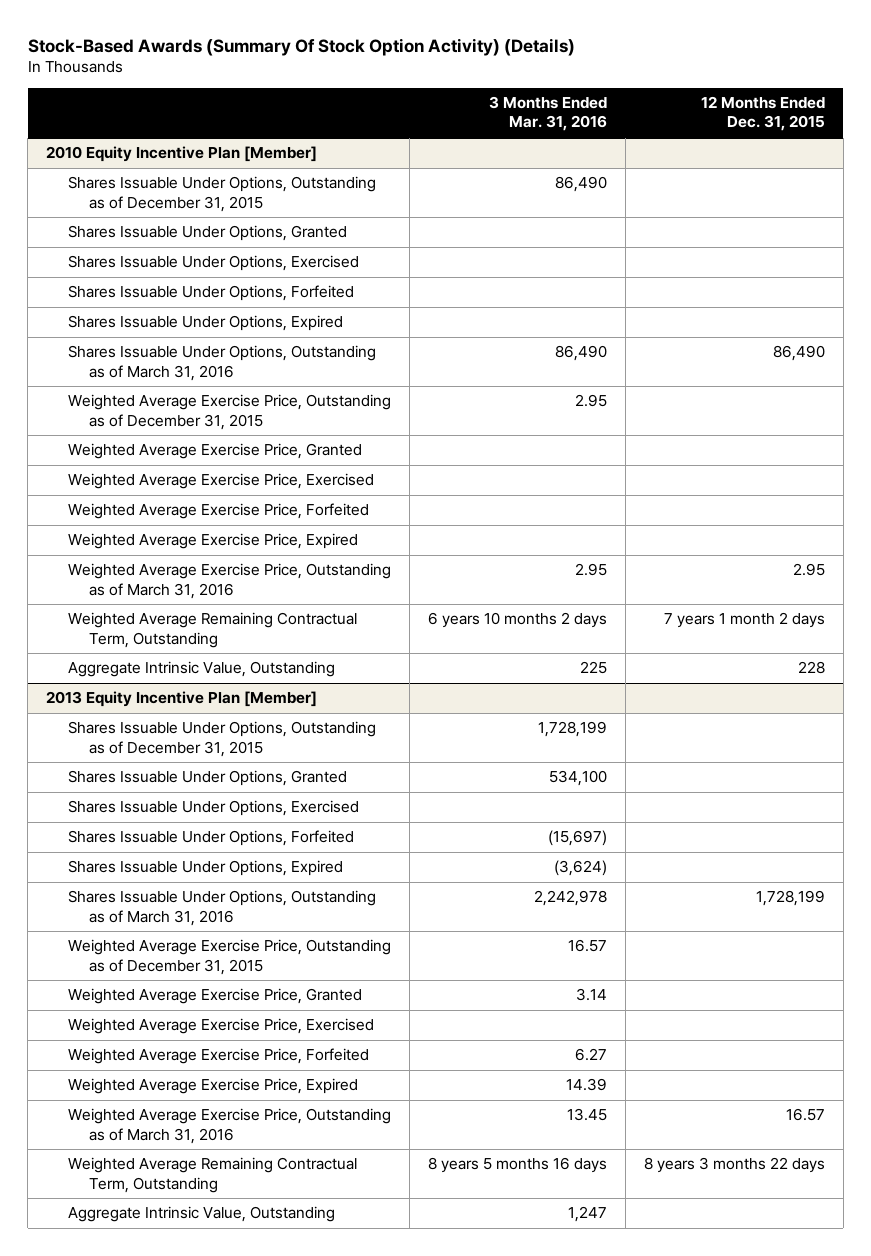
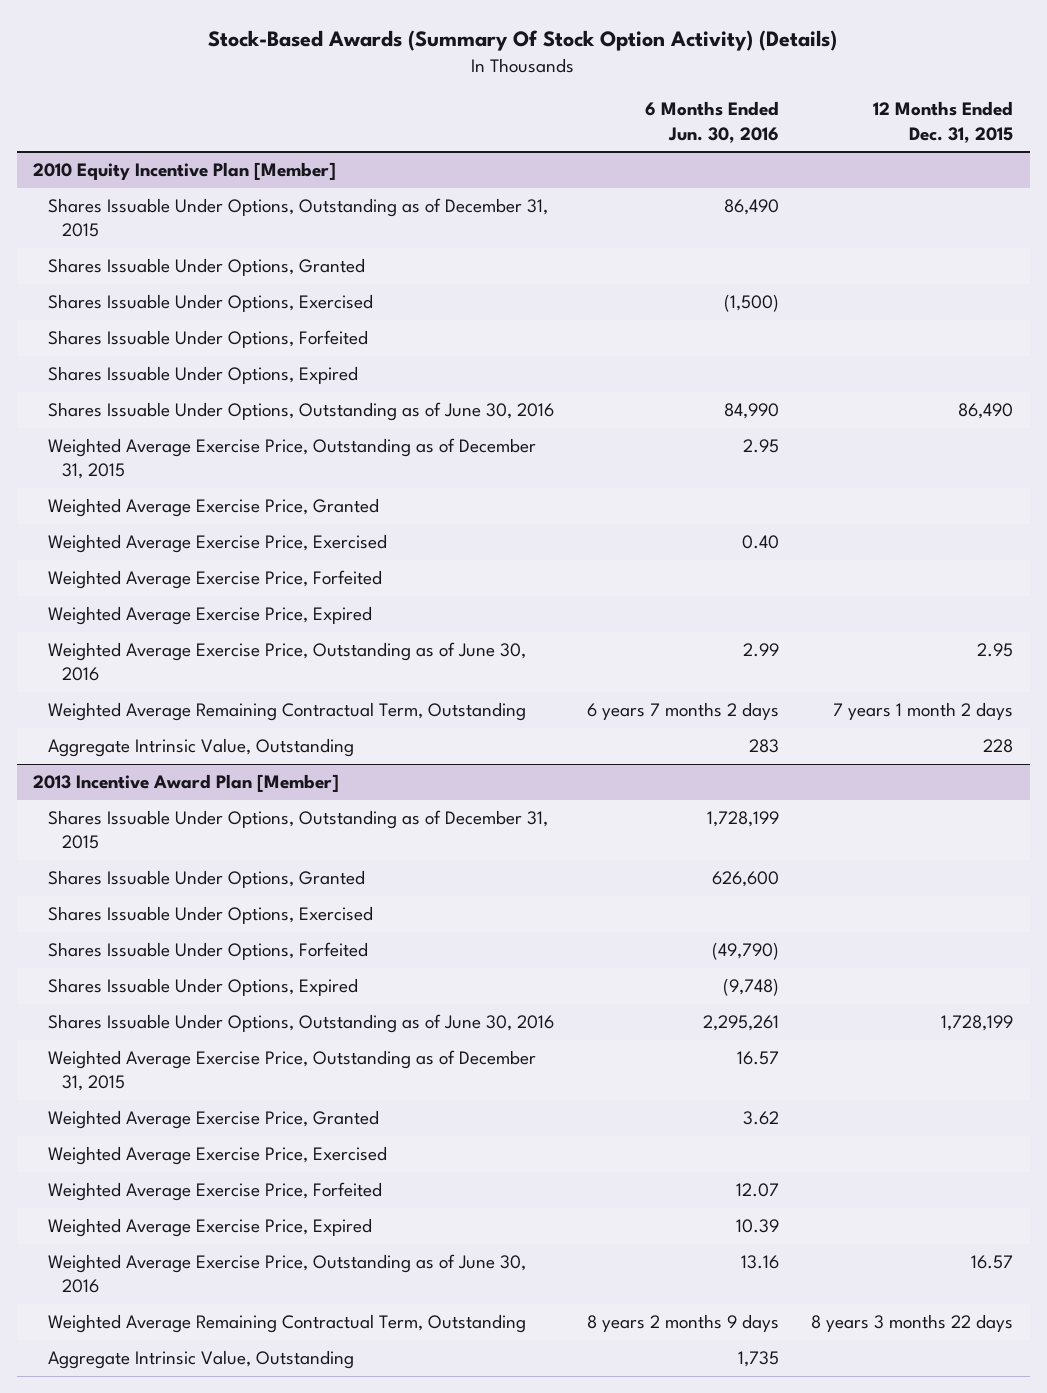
[488,96,607,132] 3 Months Ended Mar. 31, 2016 -> none
none -> [644,101,779,143] 6 Months Ended Jun. 30, 2016
[67,345,376,381] Shares Issuable Under Options, Outstanding as of March 31, 2016 -> [47,402,554,422] Shares Issuable Under Options, Outstanding as of June 30, 2016
[67,563,391,599] Weighted Average Exercise Price, Outstanding as of March 31, 2016 -> [47,642,526,682] Weighted Average Exercise Price, Outstanding as of June 30, 2016
[46,691,318,708] 2013 Equity Incentive Plan [Member] -> [33,774,340,793] 2013 Incentive Award Plan [Member]
[67,890,376,926] Shares Issuable Under Options, Outstanding as of March 31, 2016 -> [47,1014,554,1034] Shares Issuable Under Options, Outstanding as of June 30, 2016
[67,1108,391,1144] Weighted Average Exercise Price, Outstanding as of March 31, 2016 -> [47,1254,526,1294] Weighted Average Exercise Price, Outstanding as of June 30, 2016

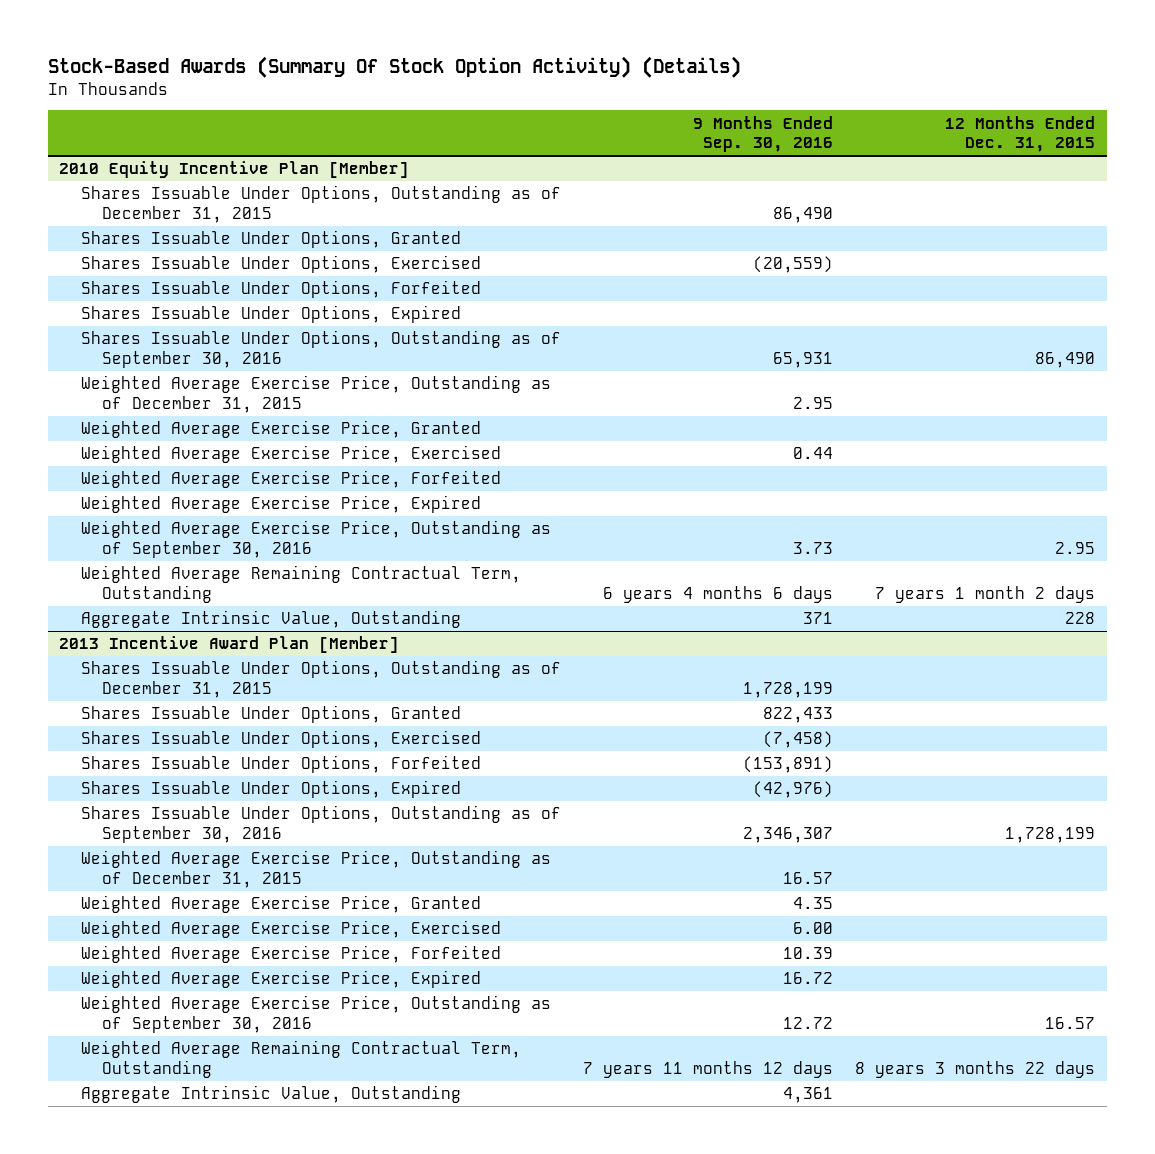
[644,101,779,143] 6 Months Ended Jun. 30, 2016 -> none
none -> [693,115,834,153] 9 Months Ended Sep. 30, 2016
[47,402,554,422] Shares Issuable Under Options, Outstanding as of June 30, 2016 -> [80,330,561,368] Shares Issuable Under Options, Outstanding as of September 30, 2016
[47,642,526,682] Weighted Average Exercise Price, Outstanding as of June 30, 2016 -> [80,520,551,558] Weighted Average Exercise Price, Outstanding as of September 30, 2016
[47,1014,554,1034] Shares Issuable Under Options, Outstanding as of June 30, 2016 -> [80,805,561,843] Shares Issuable Under Options, Outstanding as of September 30, 2016
[47,1254,526,1294] Weighted Average Exercise Price, Outstanding as of June 30, 2016 -> [80,995,551,1033] Weighted Average Exercise Price, Outstanding as of September 30, 2016

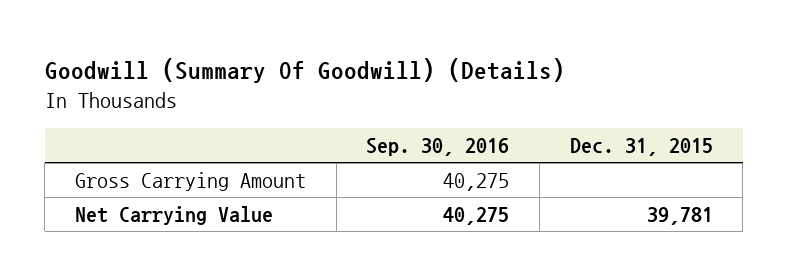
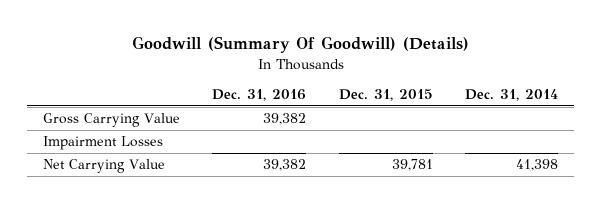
[366,137,510,156] Sep. 30, 2016 -> none
none -> [212,89,307,102] Dec. 31, 2016
none -> [464,89,558,102] Dec. 31, 2014
[75,171,307,191] Gross Carrying Amount -> [43,113,181,128] Gross Carrying Value
none -> [43,136,164,151] Impairment Losses

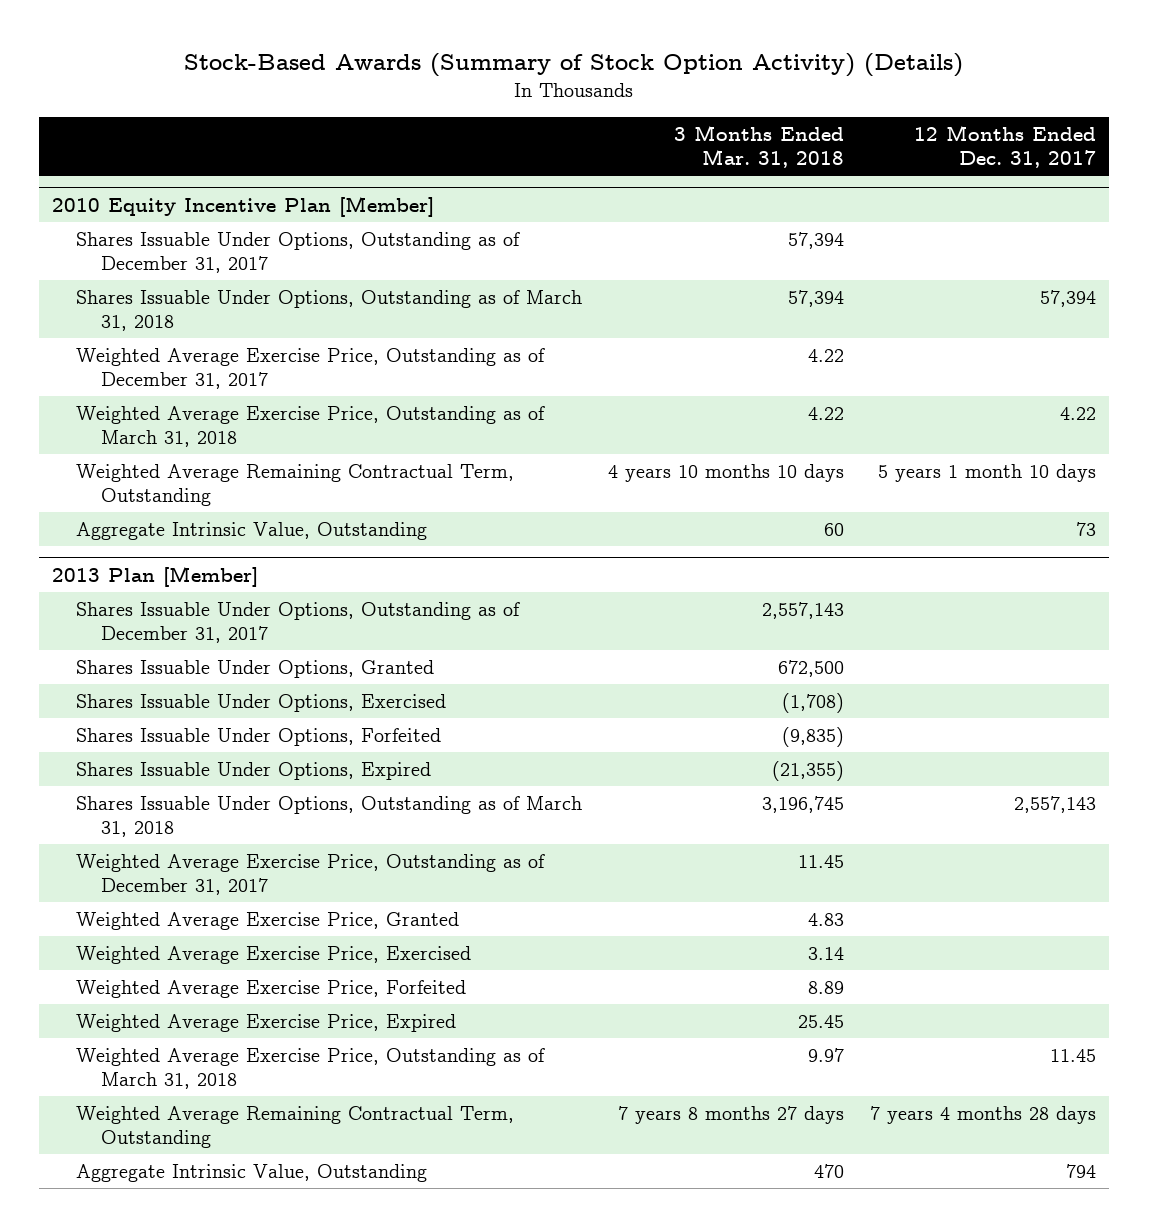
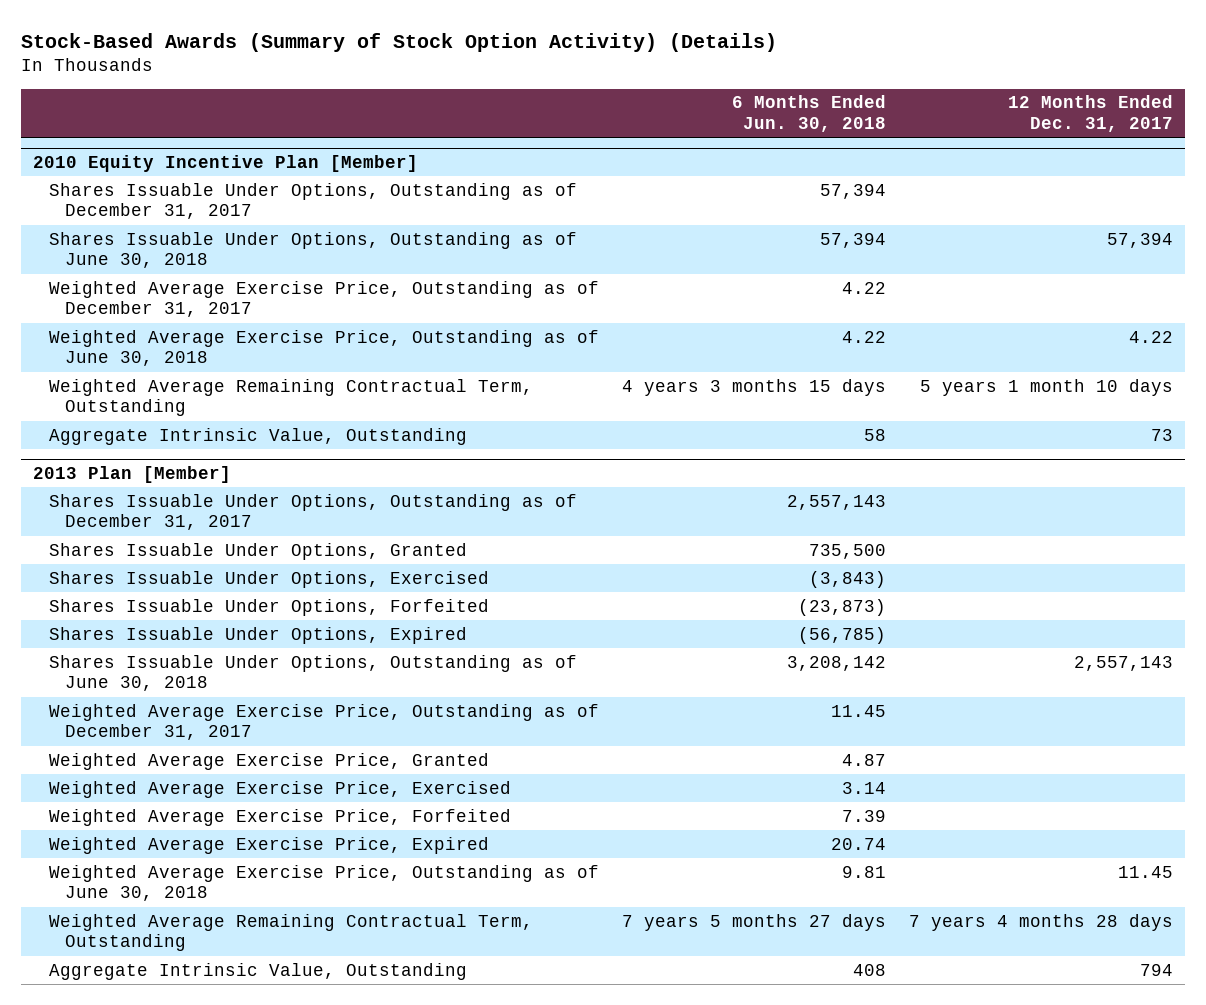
[674,125,845,168] 3 Months Ended Mar. 31, 2018 -> none
none -> [731,95,886,133] 6 Months Ended Jun. 30, 2018
[76,289,583,331] Shares Issuable Under Options, Outstanding as of March 31, 2018 -> [48,231,577,269] Shares Issuable Under Options, Outstanding as of June 30, 2018
[76,405,546,447] Weighted Average Exercise Price, Outstanding as of March 31, 2018 -> [48,329,599,367] Weighted Average Exercise Price, Outstanding as of June 30, 2018
[76,795,583,837] Shares Issuable Under Options, Outstanding as of March 31, 2018 -> [48,654,577,692] Shares Issuable Under Options, Outstanding as of June 30, 2018
[76,1047,546,1089] Weighted Average Exercise Price, Outstanding as of March 31, 2018 -> [48,864,599,902] Weighted Average Exercise Price, Outstanding as of June 30, 2018

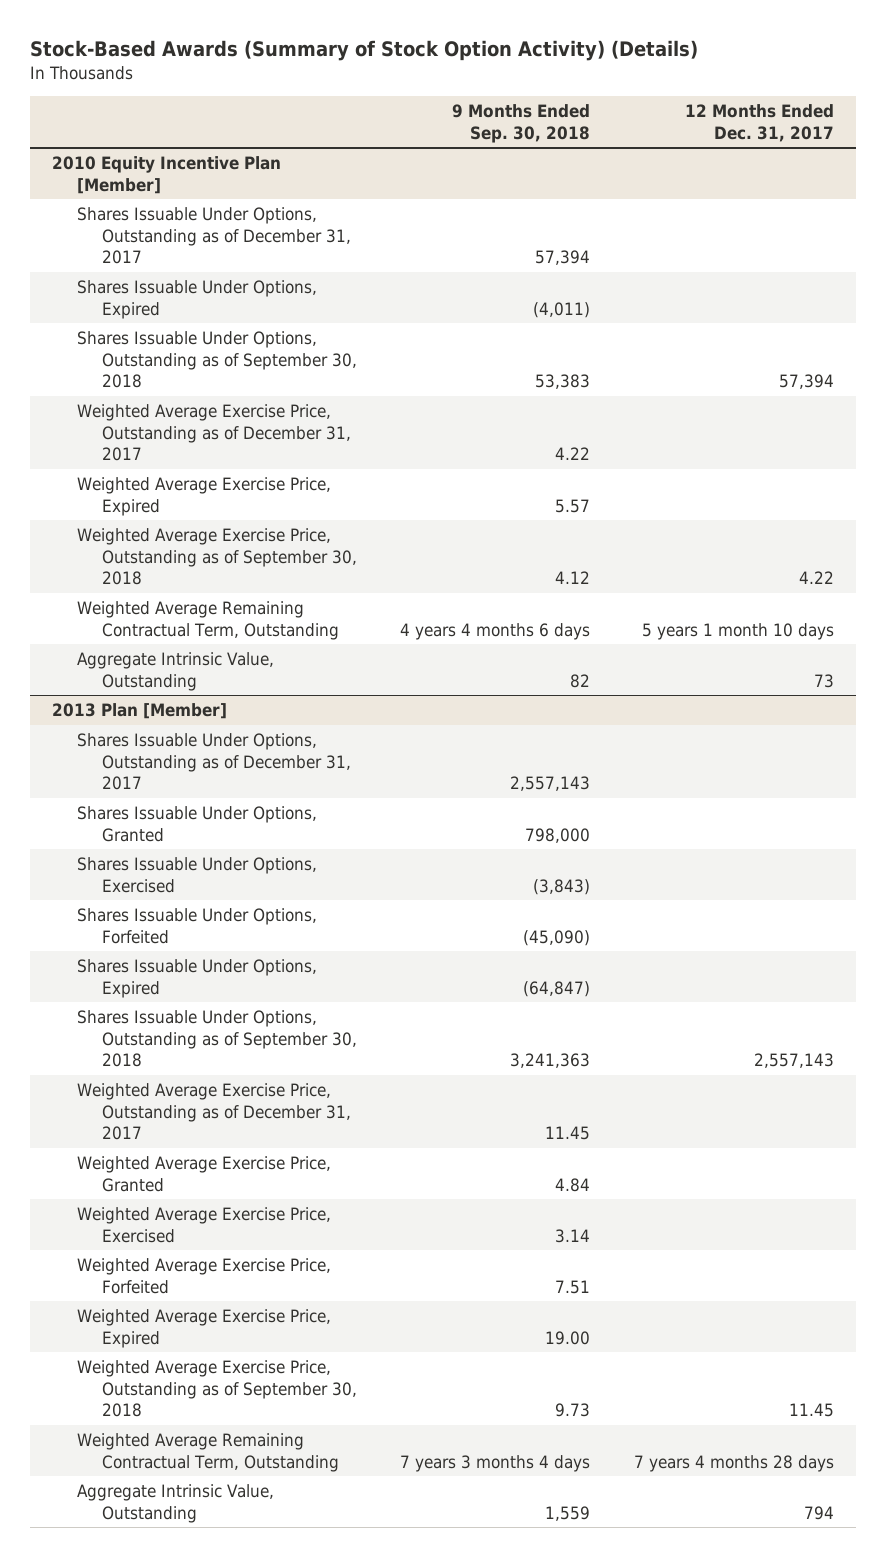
[731,95,886,133] 6 Months Ended Jun. 30, 2018 -> none
none -> [452,103,591,143] 9 Months Ended Sep. 30, 2018
none -> [76,280,317,319] Shares Issuable Under Options, Expired
[48,231,577,269] Shares Issuable Under Options, Outstanding as of June 30, 2018 -> [76,331,357,389] Shares Issuable Under Options, Outstanding as of September 30, 2018
none -> [76,477,331,516] Weighted Average Exercise Price, Expired
[48,329,599,367] Weighted Average Exercise Price, Outstanding as of June 30, 2018 -> [76,528,357,586] Weighted Average Exercise Price, Outstanding as of September 30, 2018
[48,654,577,692] Shares Issuable Under Options, Outstanding as of June 30, 2018 -> [76,1010,357,1068] Shares Issuable Under Options, Outstanding as of September 30, 2018
[48,864,599,902] Weighted Average Exercise Price, Outstanding as of June 30, 2018 -> [76,1360,357,1418] Weighted Average Exercise Price, Outstanding as of September 30, 2018

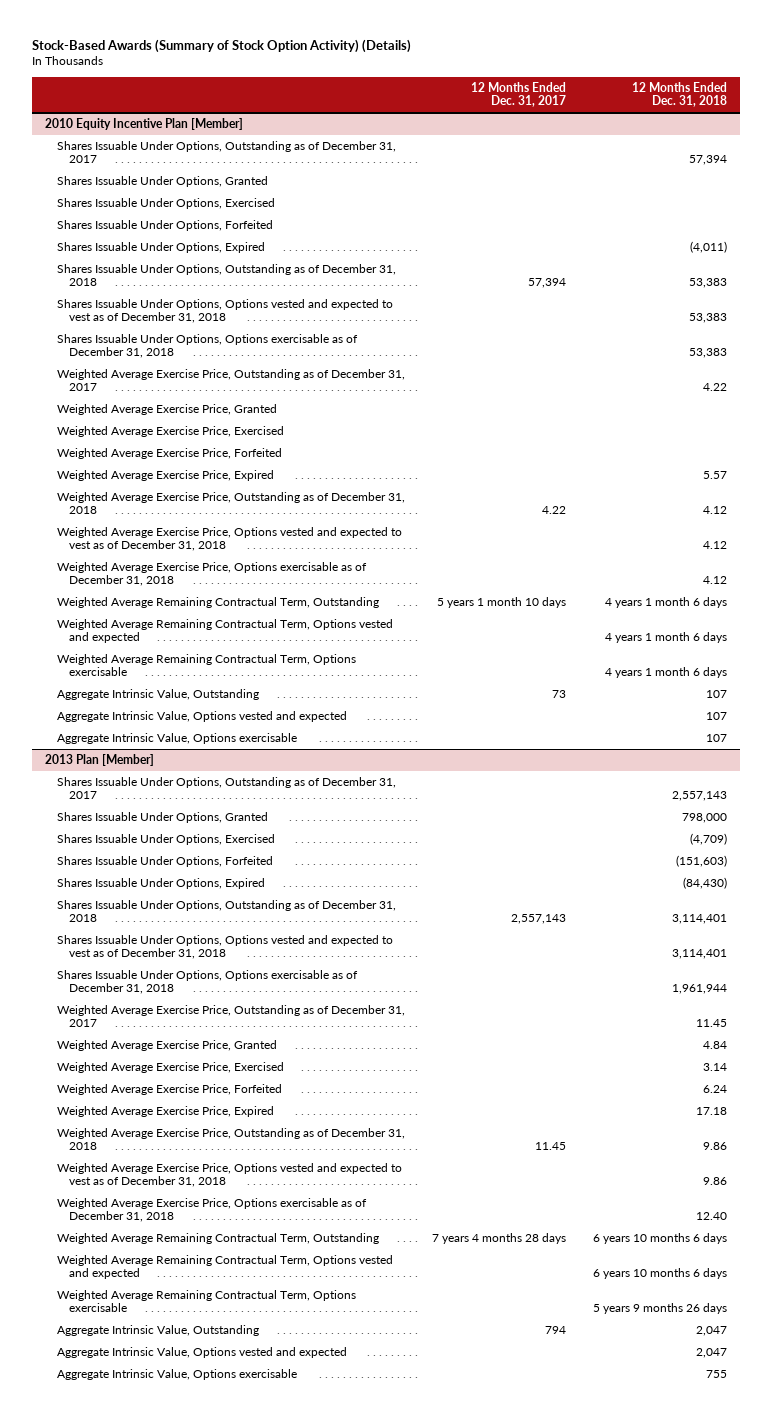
[452,103,591,143] 9 Months Ended Sep. 30, 2018 -> none
none -> [631,81,727,108] 12 Months Ended Dec. 31, 2018
none -> [57,176,269,188] Shares Issuable Under Options, Granted
none -> [57,198,276,210] Shares Issuable Under Options, Exercised
none -> [57,220,274,232] Shares Issuable Under Options, Forfeited
[76,331,357,389] Shares Issuable Under Options, Outstanding as of September 30, 2018 -> [57,264,397,287] Shares Issuable Under Options, Outstanding as of December 31, 2018
none -> [57,299,394,324] Shares Issuable Under Options, Options vested and expected to vest as of December 31, 2018
none -> [57,334,359,359] Shares Issuable Under Options, Options exercisable as of December 31, 2018
none -> [57,404,278,416] Weighted Average Exercise Price, Granted
none -> [57,426,285,438] Weighted Average Exercise Price, Exercised
none -> [57,448,283,460] Weighted Average Exercise Price, Forfeited
[76,528,357,586] Weighted Average Exercise Price, Outstanding as of September 30, 2018 -> [57,492,406,515] Weighted Average Exercise Price, Outstanding as of December 31, 2018
none -> [57,527,403,552] Weighted Average Exercise Price, Options vested and expected to vest as of December 31, 2018
none -> [57,562,368,587] Weighted Average Exercise Price, Options exercisable as of December 31, 2018
none -> [57,619,394,644] Weighted Average Remaining Contractual Term, Options vested and expected
none -> [57,654,357,677] Weighted Average Remaining Contractual Term, Options exercisable
none -> [57,711,348,723] Aggregate Intrinsic Value, Options vested and expected
none -> [57,733,298,745] Aggregate Intrinsic Value, Options exercisable
[76,1010,357,1068] Shares Issuable Under Options, Outstanding as of September 30, 2018 -> [57,900,397,923] Shares Issuable Under Options, Outstanding as of December 31, 2018
none -> [57,935,394,960] Shares Issuable Under Options, Options vested and expected to vest as of December 31, 2018
none -> [57,970,359,995] Shares Issuable Under Options, Options exercisable as of December 31, 2018
[76,1360,357,1418] Weighted Average Exercise Price, Outstanding as of September 30, 2018 -> [57,1128,406,1151] Weighted Average Exercise Price, Outstanding as of December 31, 2018
none -> [57,1163,403,1188] Weighted Average Exercise Price, Options vested and expected to vest as of December 31, 2018
none -> [57,1198,368,1223] Weighted Average Exercise Price, Options exercisable as of December 31, 2018
none -> [57,1255,394,1280] Weighted Average Remaining Contractual Term, Options vested and expected
none -> [57,1290,357,1313] Weighted Average Remaining Contractual Term, Options exercisable
none -> [57,1347,348,1359] Aggregate Intrinsic Value, Options vested and expected
none -> [57,1369,298,1381] Aggregate Intrinsic Value, Options exercisable

